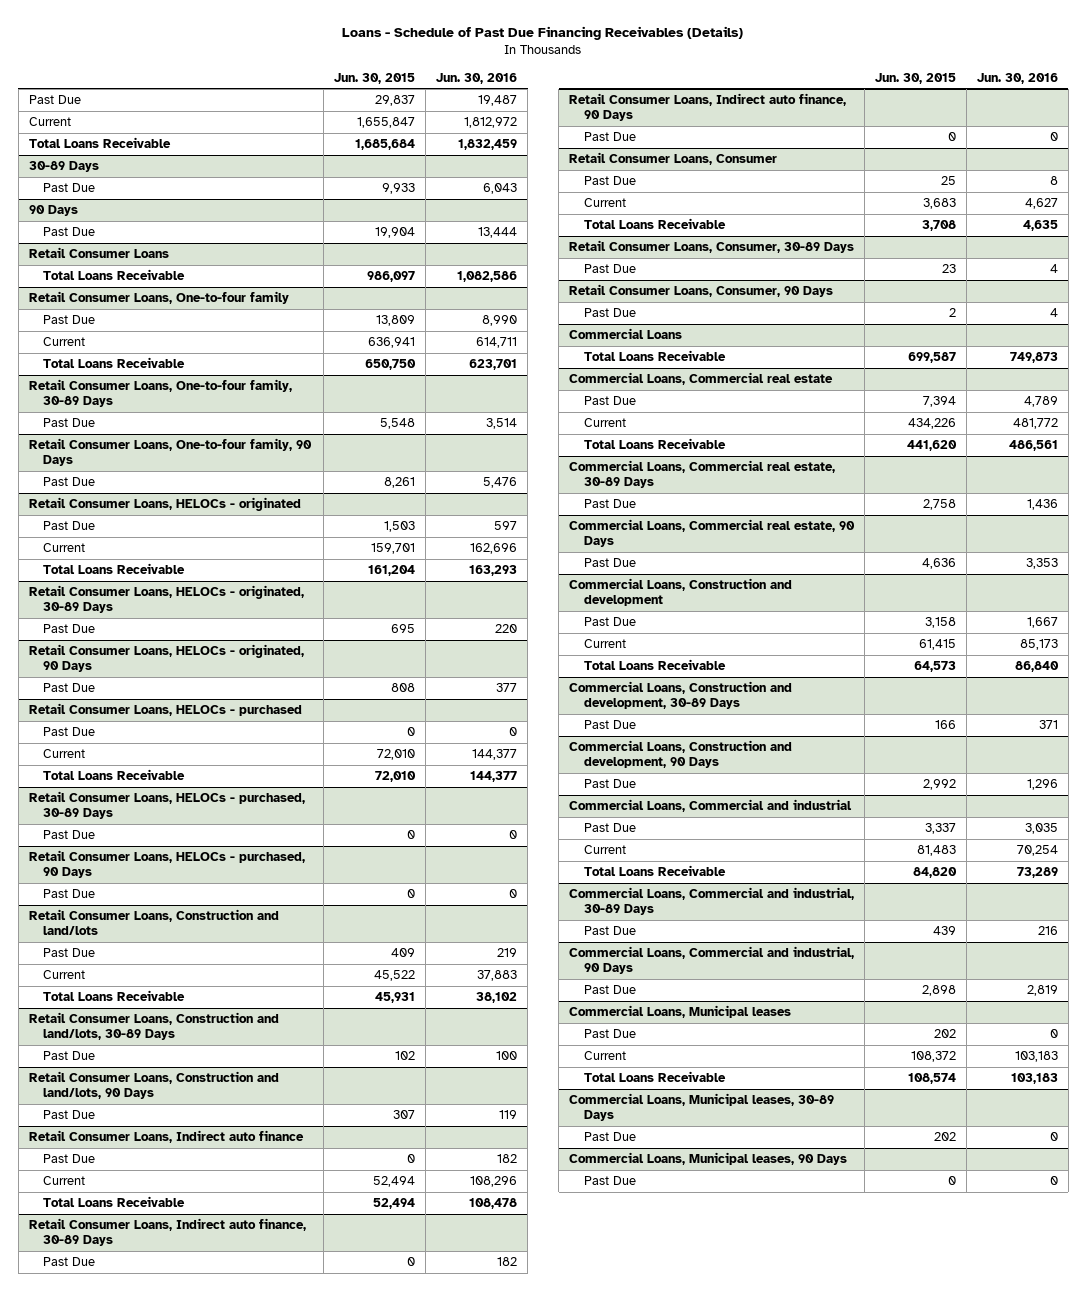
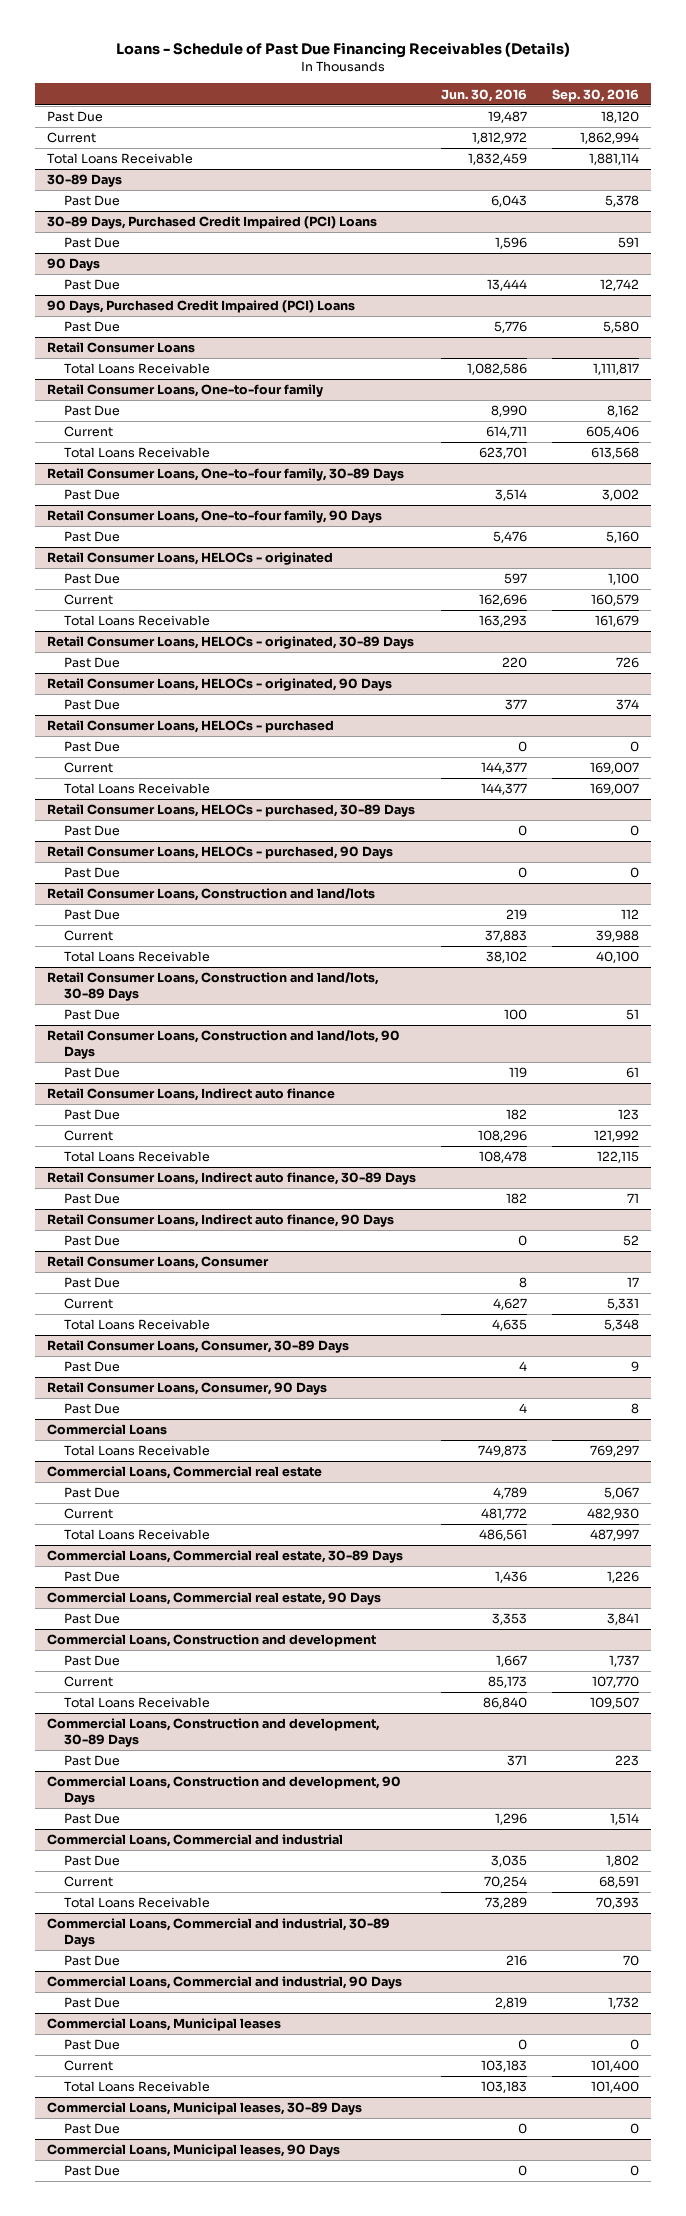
[334,72,416,84] Jun. 30, 2015 -> none
none -> [551,88,639,102] Sep. 30, 2016
none -> [47,216,378,230] 30-89 Days, Purchased Credit Impaired (PCI) Loans
none -> [63,237,120,249] Past Due
none -> [47,300,356,314] 90 Days, Purchased Credit Impaired (PCI) Loans
none -> [63,321,120,333] Past Due

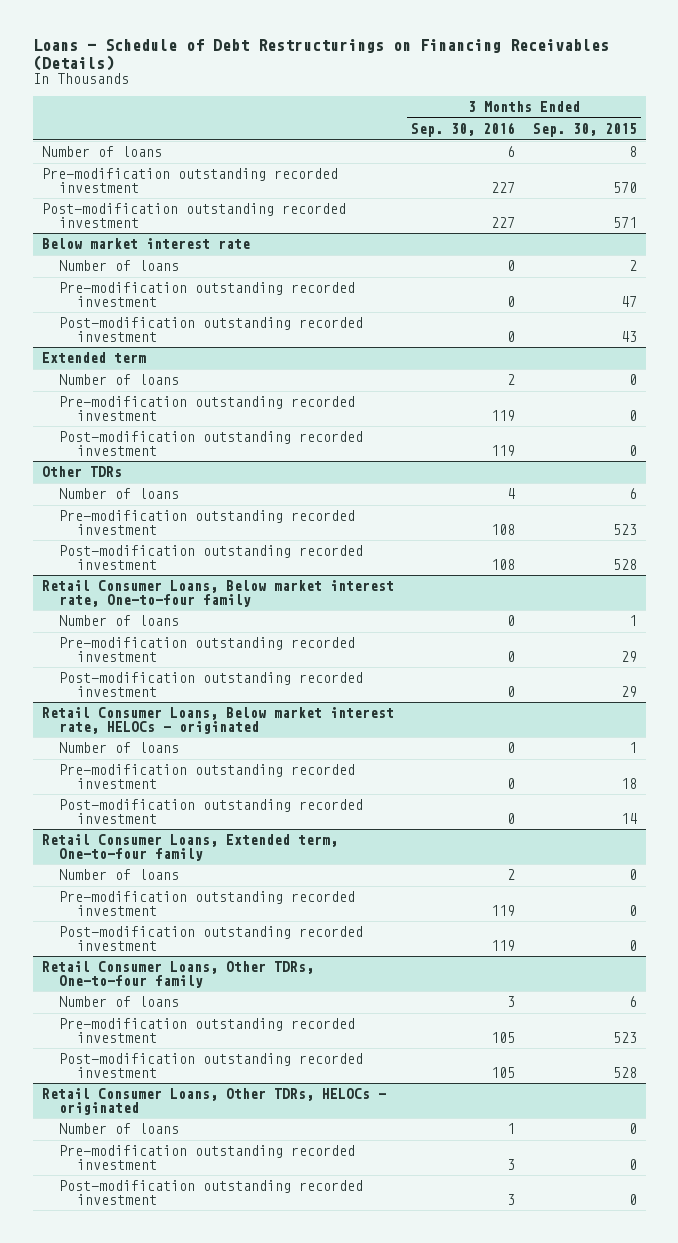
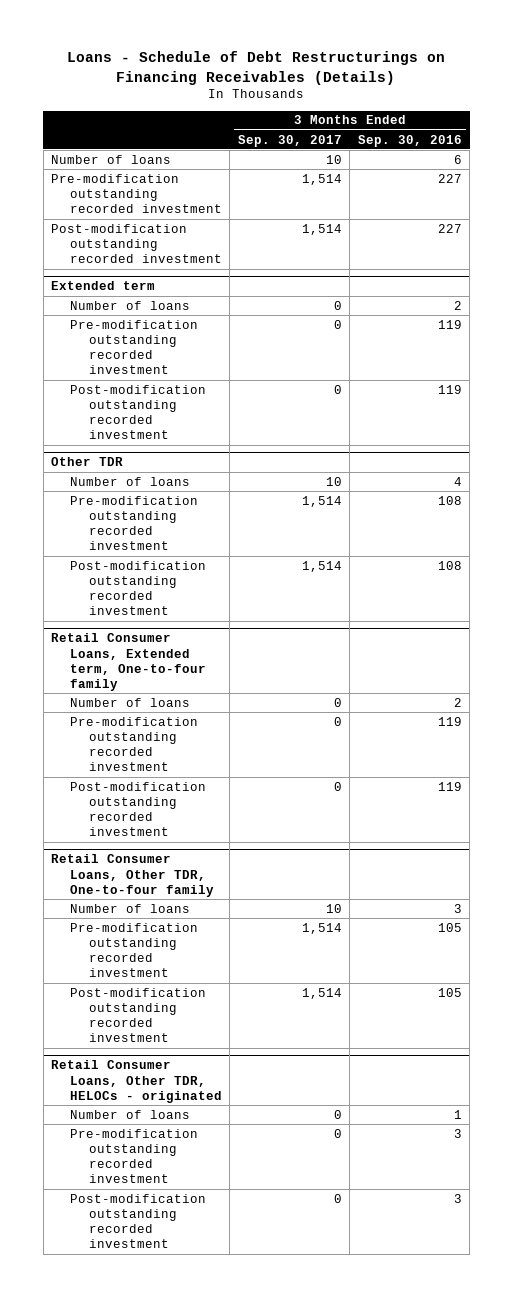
[532,123,637,138] Sep. 30, 2015 -> none
none -> [237,134,342,147] Sep. 30, 2017
[41,238,250,250] Below market interest rate -> none
[59,260,180,272] Number of loans -> none
[59,282,356,307] Pre-modification outstanding recorded investment -> none
[59,317,364,342] Post-modification outstanding recorded investment -> none
[41,466,122,478] Other TDRs -> [50,457,123,467] Other TDR
[41,580,394,607] Retail Consumer Loans, Below market interest rate, One-to-four family -> none
[59,615,180,627] Number of loans -> none
[59,637,356,662] Pre-modification outstanding recorded investment -> none
[59,672,364,697] Post-modification outstanding recorded investment -> none
[41,707,394,734] Retail Consumer Loans, Below market interest rate, HELOCs - originated -> none
[59,742,180,754] Number of loans -> none
[59,764,356,789] Pre-modification outstanding recorded investment -> none
[59,799,364,824] Post-modification outstanding recorded investment -> none
[41,961,314,988] Retail Consumer Loans, Other TDRs, One-to-four family -> [50,854,214,897] Retail Consumer Loans, Other TDR, One-to-four family
[41,1088,386,1115] Retail Consumer Loans, Other TDRs, HELOCs - originated -> [50,1060,222,1103] Retail Consumer Loans, Other TDR, HELOCs - originated

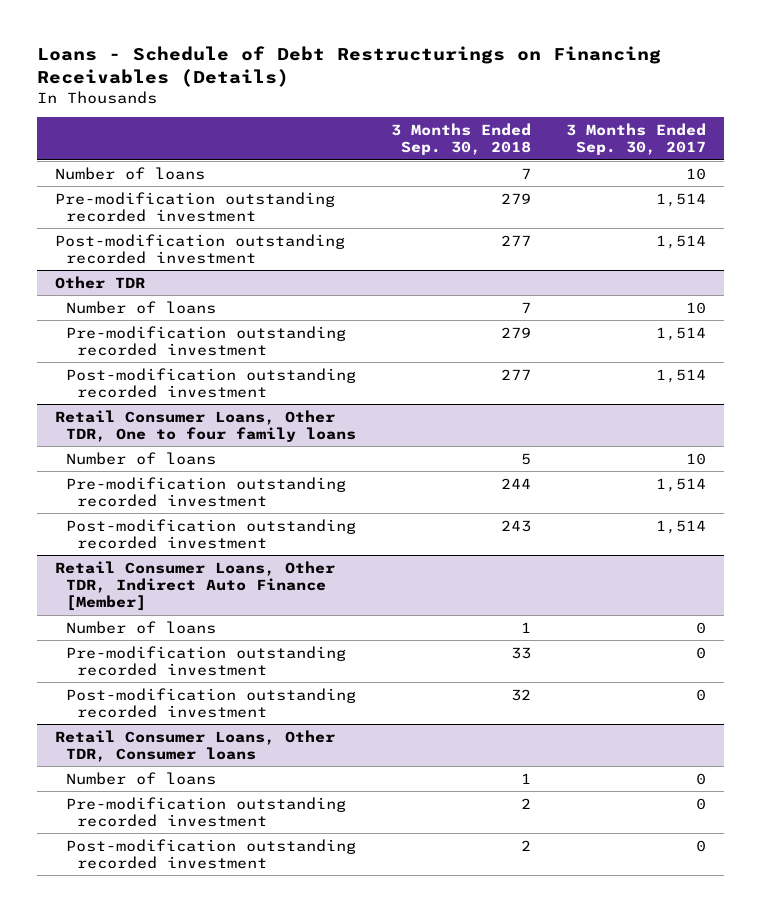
[357,134,462,147] Sep. 30, 2016 -> none
none -> [391,122,532,156] 3 Months Ended Sep. 30, 2018
[50,281,155,291] Extended term -> none
[69,300,190,310] Number of loans -> none
[69,319,198,375] Pre-modification outstanding recorded investment -> none
[69,384,206,440] Post-modification outstanding recorded investment -> none
[50,633,206,691] Retail Consumer Loans, Extended term, One-to-four family -> none
[69,697,190,707] Number of loans -> none
[69,716,198,772] Pre-modification outstanding recorded investment -> none
[69,781,206,837] Post-modification outstanding recorded investment -> none
[50,854,214,897] Retail Consumer Loans, Other TDR, One-to-four family -> [54,409,356,442] Retail Consumer Loans, Other TDR, One to four family loans
[50,1060,222,1103] Retail Consumer Loans, Other TDR, HELOCs - originated -> none
none -> [54,560,335,612] Retail Consumer Loans, Other TDR, Indirect Auto Finance [Member]
none -> [54,729,335,762] Retail Consumer Loans, Other TDR, Consumer loans
none -> [65,771,216,785] Number of loans
none -> [65,796,346,827] Pre-modification outstanding recorded investment
none -> [65,838,356,869] Post-modification outstanding recorded investment

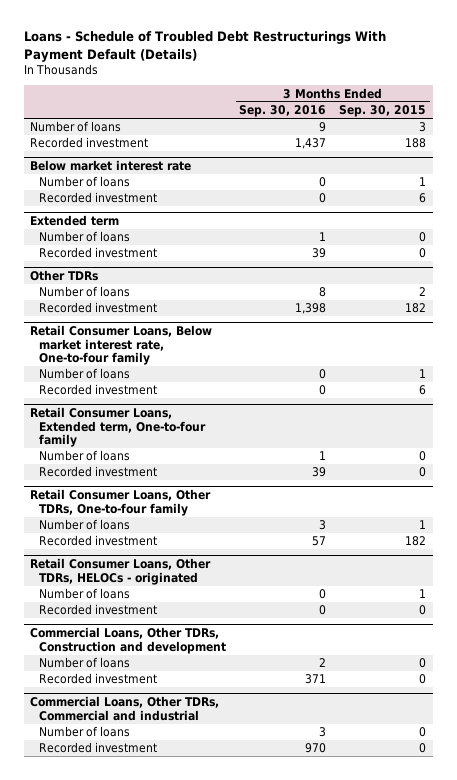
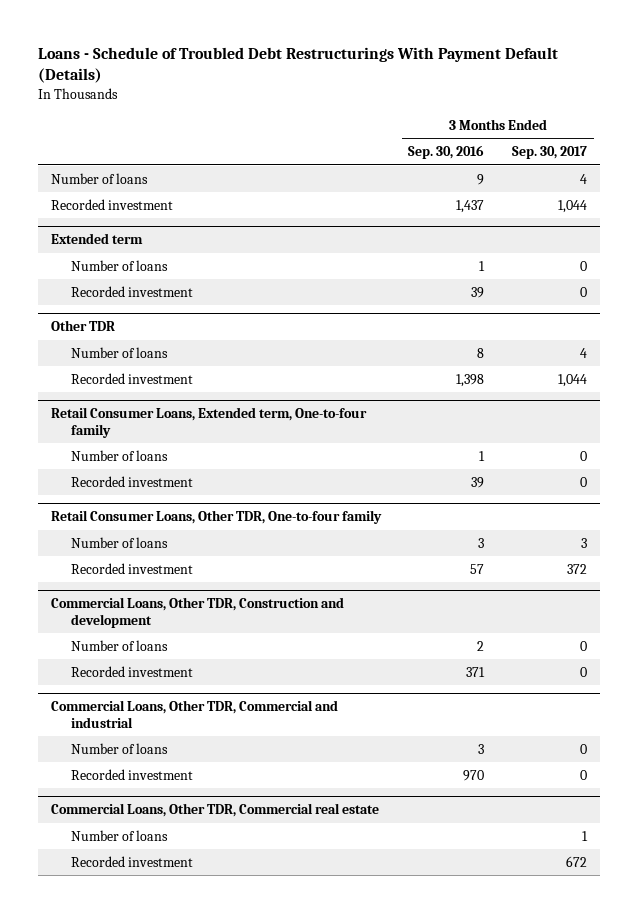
[339,104,427,117] Sep. 30, 2015 -> none
none -> [511,146,587,160] Sep. 30, 2017
[30,160,192,172] Below market interest rate -> none
[38,176,130,188] Number of loans -> none
[38,192,157,204] Recorded investment -> none
[30,270,99,282] Other TDRs -> [51,320,116,332] Other TDR
[30,325,213,366] Retail Consumer Loans, Below market interest rate, One-to-four family -> none
[38,368,130,380] Number of loans -> none
[38,384,157,396] Recorded investment -> none
[30,489,212,516] Retail Consumer Loans, Other TDRs, One-to-four family -> [51,510,383,525] Retail Consumer Loans, Other TDR, One-to-four family
[30,558,212,585] Retail Consumer Loans, Other TDRs, HELOCs - originated -> none
[38,588,130,600] Number of loans -> none
[38,604,157,616] Recorded investment -> none
[30,627,226,654] Commercial Loans, Other TDRs, Construction and development -> [51,597,345,629] Commercial Loans, Other TDR, Construction and development
[30,696,220,721] Commercial Loans, Other TDRs, Commercial and industrial -> [51,700,339,729] Commercial Loans, Other TDR, Commercial and industrial
none -> [51,803,380,818] Commercial Loans, Other TDR, Commercial real estate
none -> [71,829,169,841] Number of loans
none -> [71,855,194,867] Recorded investment

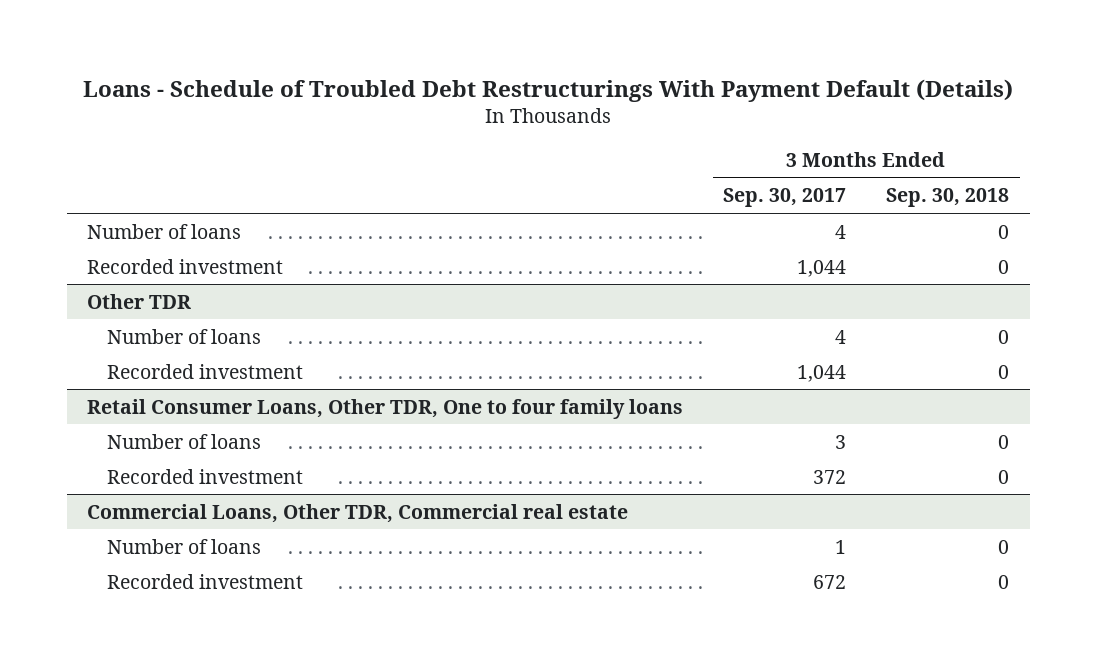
[408,145,485,160] Sep. 30, 2016 -> none
none -> [886,188,1010,208] Sep. 30, 2018
[51,233,144,245] Extended term -> none
[71,259,169,271] Number of loans -> none
[71,285,194,297] Recorded investment -> none
[51,407,368,439] Retail Consumer Loans, Extended term, One-to-four family -> none
[71,449,169,461] Number of loans -> none
[71,475,194,487] Recorded investment -> none
[51,510,383,525] Retail Consumer Loans, Other TDR, One-to-four family -> [87,398,684,419] Retail Consumer Loans, Other TDR, One to four family loans
[51,597,345,629] Commercial Loans, Other TDR, Construction and development -> none
[71,639,169,651] Number of loans -> none
[71,665,194,677] Recorded investment -> none
[51,700,339,729] Commercial Loans, Other TDR, Commercial and industrial -> none
[71,742,169,754] Number of loans -> none
[71,768,194,780] Recorded investment -> none

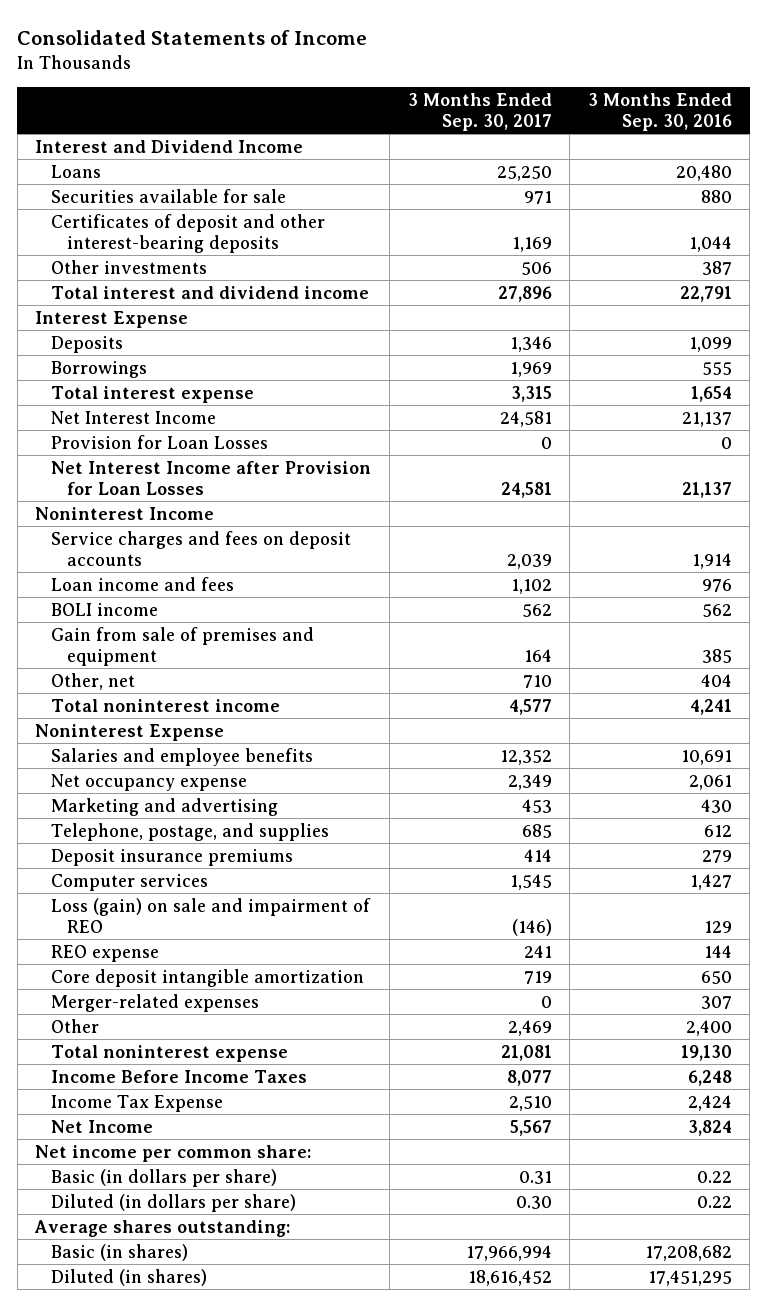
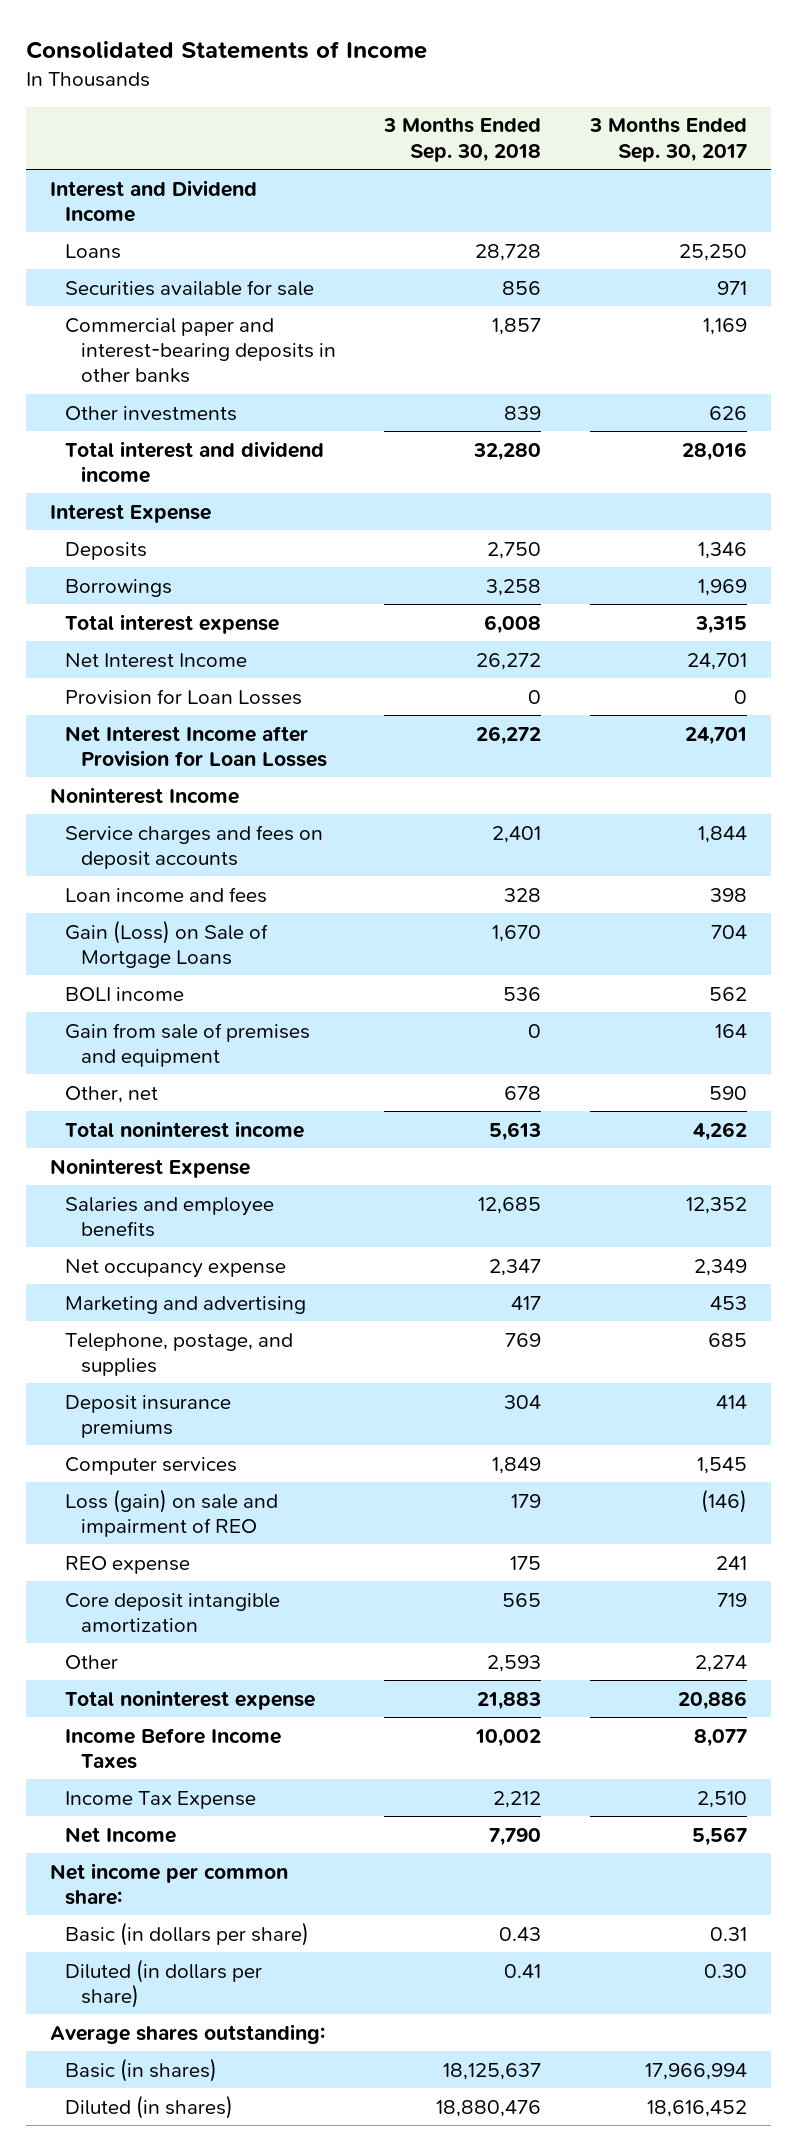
[587,92,732,131] 3 Months Ended Sep. 30, 2016 -> none
none -> [383,117,542,162] 3 Months Ended Sep. 30, 2018
[51,213,326,253] Certificates of deposit and other interest-bearing deposits -> [65,317,337,384] Commercial paper and interest-bearing deposits in other banks
[520,261,552,275] 506 -> [708,405,747,420] 626
[497,285,552,302] 27,896 -> [681,441,747,461] 28,016
[499,410,552,427] 24,581 -> [686,652,747,670] 24,701
[500,481,552,498] 24,581 -> [684,726,747,745] 24,701
[506,553,552,569] 2,039 -> [697,825,747,843] 1,844
[510,578,552,594] 1,102 -> [709,887,747,902] 398
none -> [65,919,269,968] Gain (Loss) on Sale of Mortgage Loans
[522,674,552,688] 710 -> [708,1085,747,1100] 590
[508,698,552,715] 4,577 -> [692,1121,747,1141] 4,262
[51,993,260,1012] Merger-related expenses -> none
[507,1019,552,1036] 2,469 -> [694,1654,747,1672] 2,274
[500,1044,552,1061] 21,081 -> [677,1690,747,1710] 20,886

